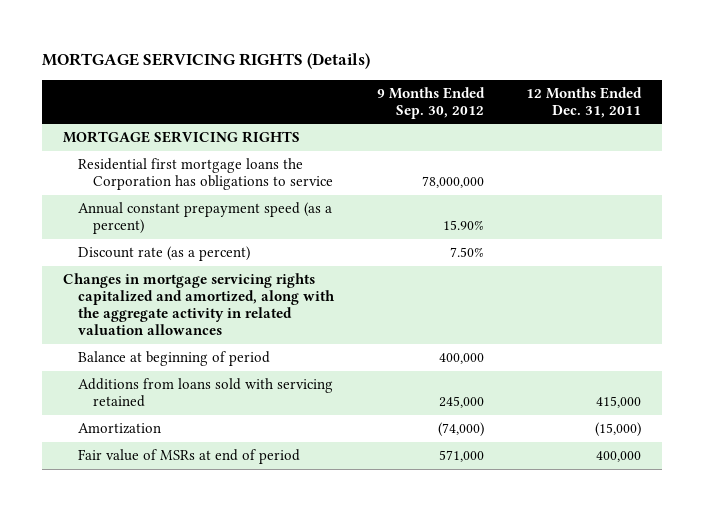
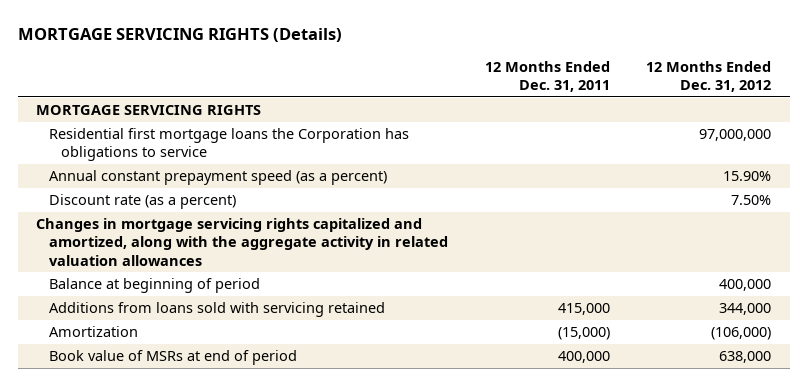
[376,86,485,119] 9 Months Ended Sep. 30, 2012 -> none
none -> [646,60,772,93] 12 Months Ended Dec. 31, 2012
[78,449,301,465] Fair value of MSRs at end of period -> [48,350,297,366] Book value of MSRs at end of period

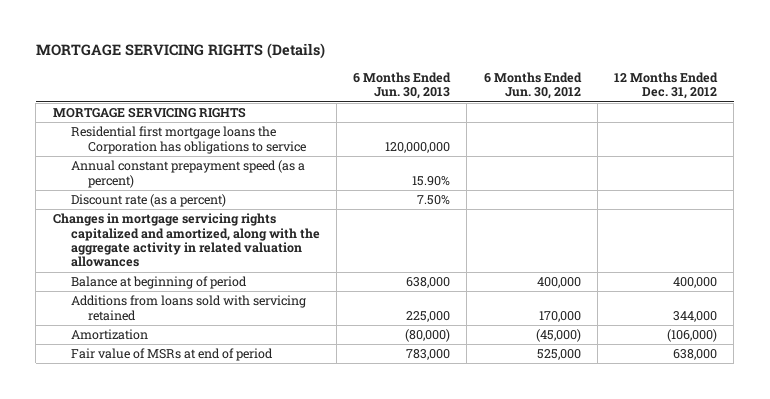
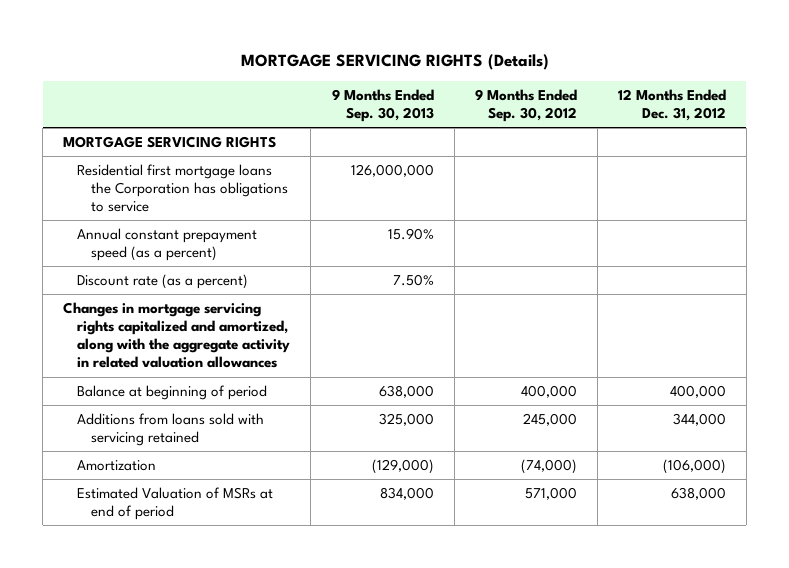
[353,72,452,100] 6 Months Ended Jun. 30, 2013 -> none
[483,72,582,100] 6 Months Ended Jun. 30, 2012 -> none
none -> [331,88,434,122] 9 Months Ended Sep. 30, 2013
none -> [474,88,577,122] 9 Months Ended Sep. 30, 2012
[70,348,273,362] Fair value of MSRs at end of period -> [77,487,274,521] Estimated Valuation of MSRs at end of period

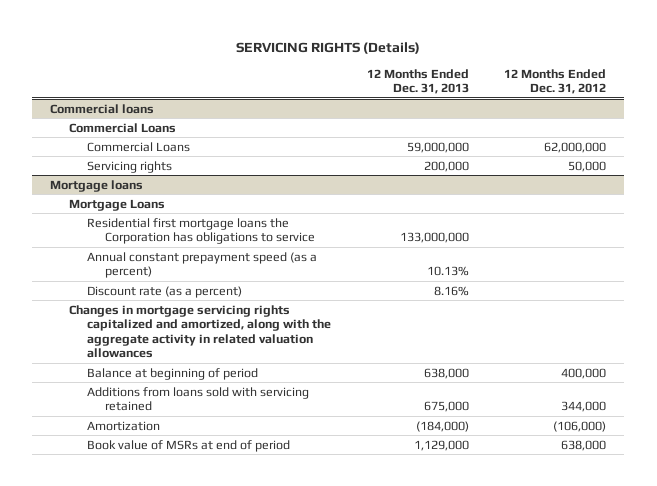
[240,53,549,70] MORTGAGE SERVICING RIGHTS (Details) -> [236,41,421,54] SERVICING RIGHTS (Details)
[331,88,434,122] 9 Months Ended Sep. 30, 2013 -> none
[474,88,577,122] 9 Months Ended Sep. 30, 2012 -> none
none -> [366,68,469,95] 12 Months Ended Dec. 31, 2013
[63,136,277,149] MORTGAGE SERVICING RIGHTS -> none
none -> [50,103,155,114] Commercial loans
none -> [68,122,176,133] Commercial Loans
none -> [87,141,191,152] Commercial Loans
none -> [87,160,173,173] Servicing rights
none -> [50,179,144,192] Mortgage loans
none -> [68,198,165,211] Mortgage Loans
[77,487,274,521] Estimated Valuation of MSRs at end of period -> [87,439,291,452] Book value of MSRs at end of period

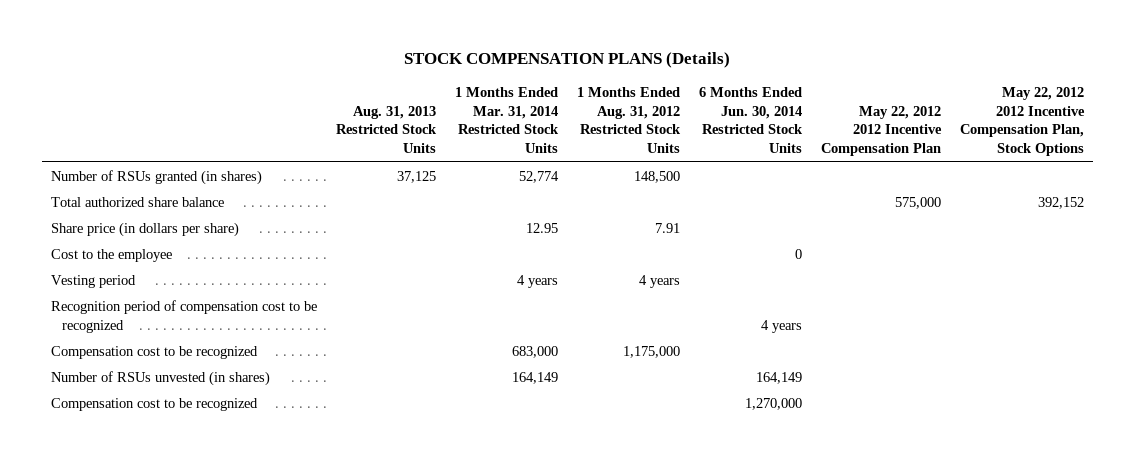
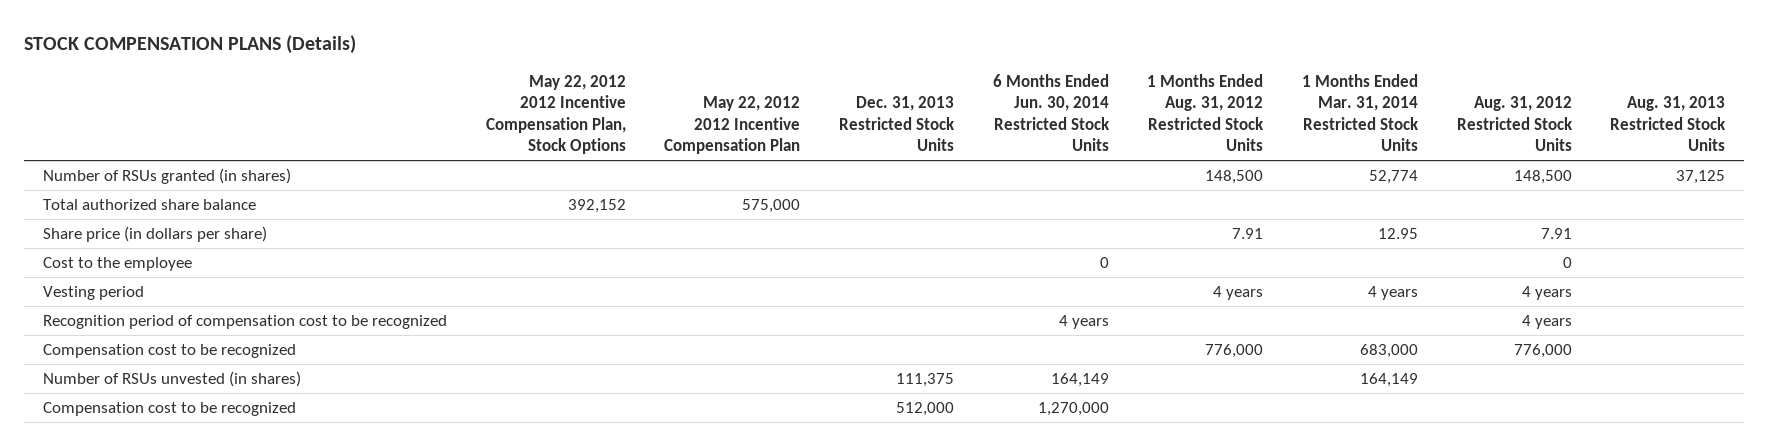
none -> [839,96,956,152] Dec. 31, 2013 Restricted Stock Units
none -> [1456,96,1573,152] Aug. 31, 2012 Restricted Stock Units
[622,345,680,358] 1,175,000 -> [1205,343,1264,358] 776,000

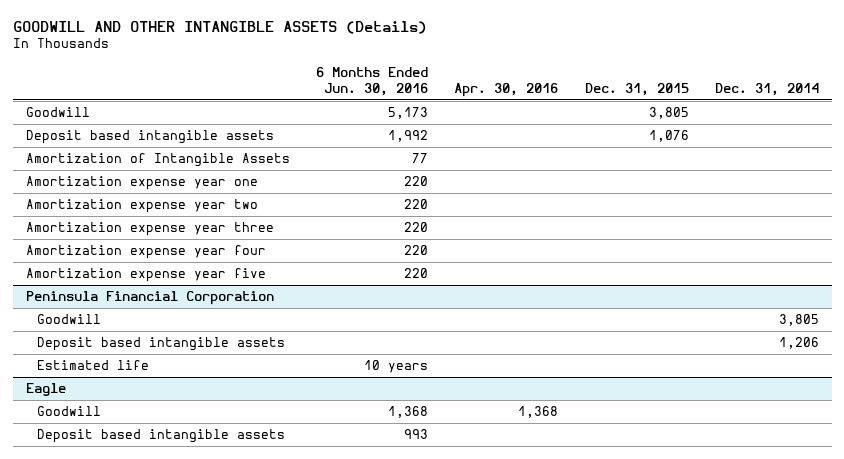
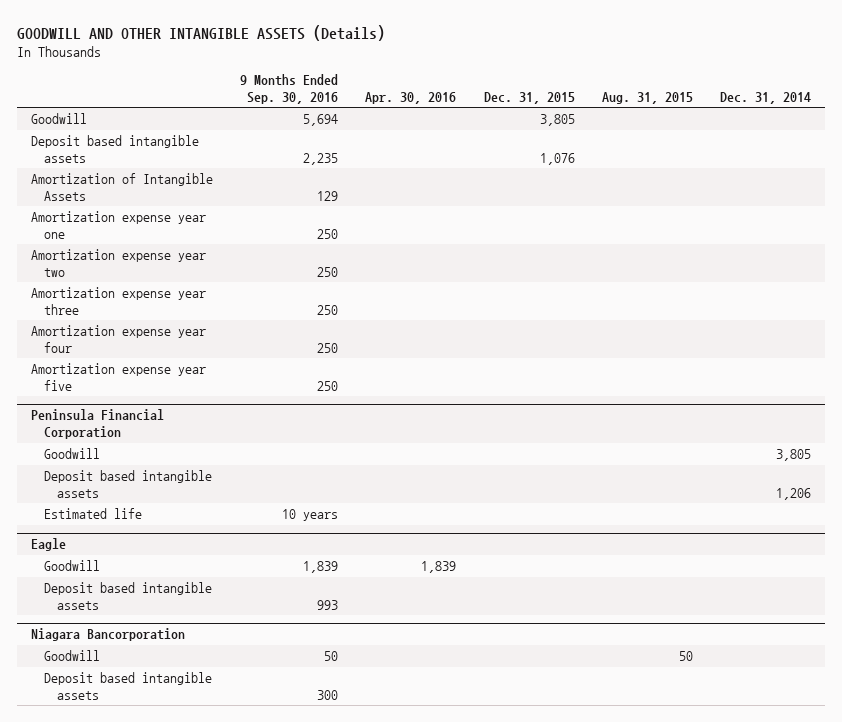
[315,66,428,96] 6 Months Ended Jun. 30, 2016 -> none
none -> [240,74,339,104] 9 Months Ended Sep. 30, 2016
none -> [602,91,694,104] Aug. 31, 2015
[518,406,559,419] 1,368 -> [421,561,457,574] 1,839
none -> [30,628,185,642] Niagara Bancorporation
none -> [43,650,100,662] Goodwill
none -> [43,672,212,700] Deposit based intangible assets

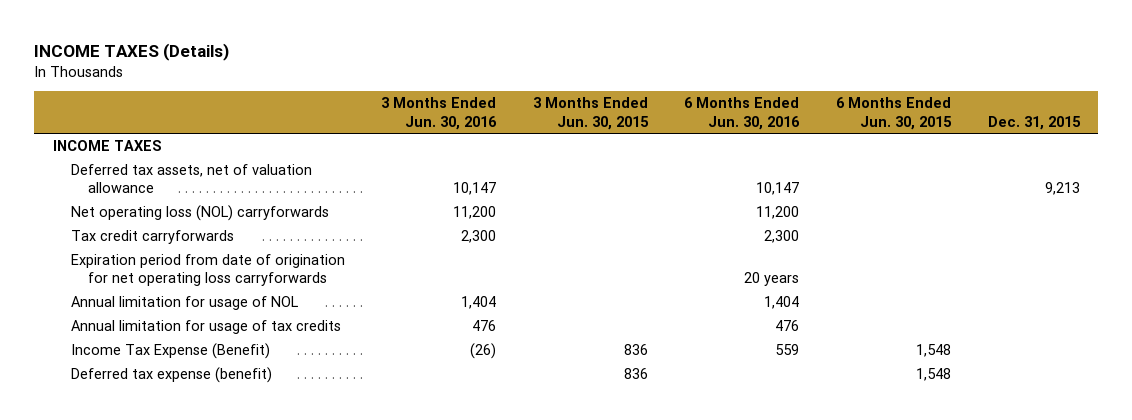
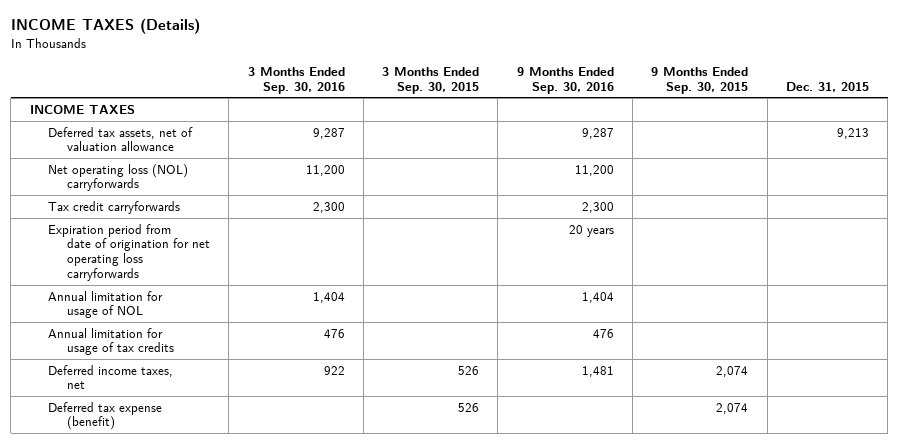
[381,97,498,130] 3 Months Ended Jun. 30, 2016 -> none
[532,97,649,130] 3 Months Ended Jun. 30, 2015 -> none
[684,97,801,130] 6 Months Ended Jun. 30, 2016 -> none
[836,97,953,130] 6 Months Ended Jun. 30, 2015 -> none
none -> [247,66,345,94] 3 Months Ended Sep. 30, 2016
none -> [382,66,480,94] 3 Months Ended Sep. 30, 2015
none -> [516,66,614,94] 9 Months Ended Sep. 30, 2016
none -> [651,66,749,94] 9 Months Ended Sep. 30, 2015
[70,342,270,359] Income Tax Expense (Benefit) -> [48,364,174,390] Deferred income taxes, net

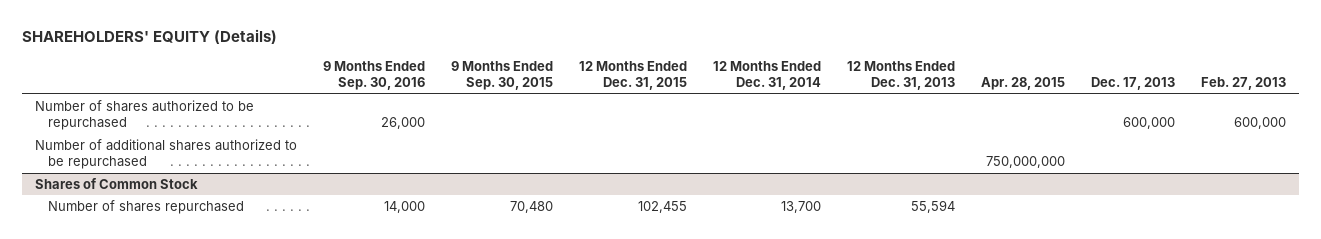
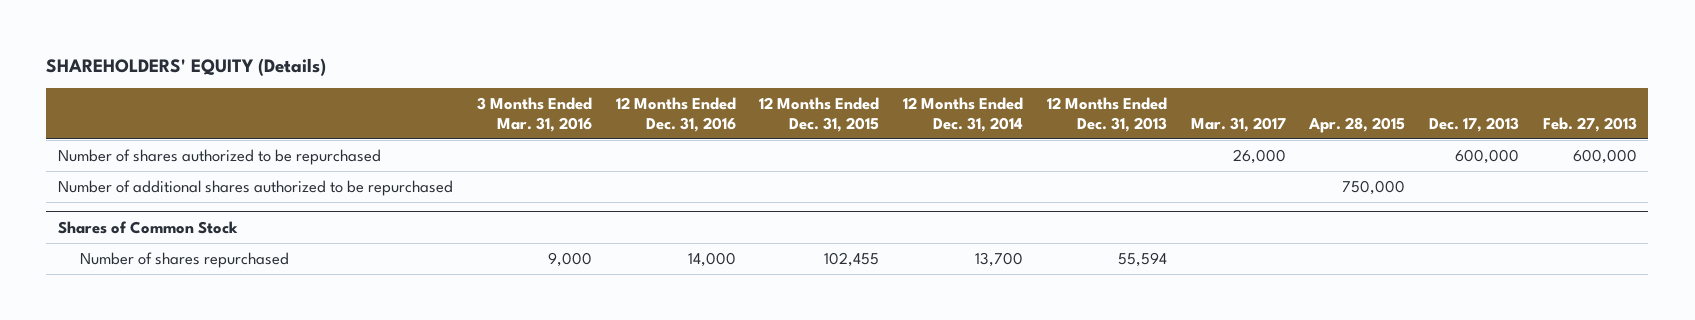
[322,61,425,91] 9 Months Ended Sep. 30, 2016 -> none
[450,61,553,91] 9 Months Ended Sep. 30, 2015 -> none
none -> [476,97,592,132] 3 Months Ended Mar. 31, 2016
none -> [615,97,736,132] 12 Months Ended Dec. 31, 2016
none -> [1190,116,1286,132] Mar. 31, 2017
[985,156,1065,169] 750,000,000 -> [1342,179,1406,195] 750,000

